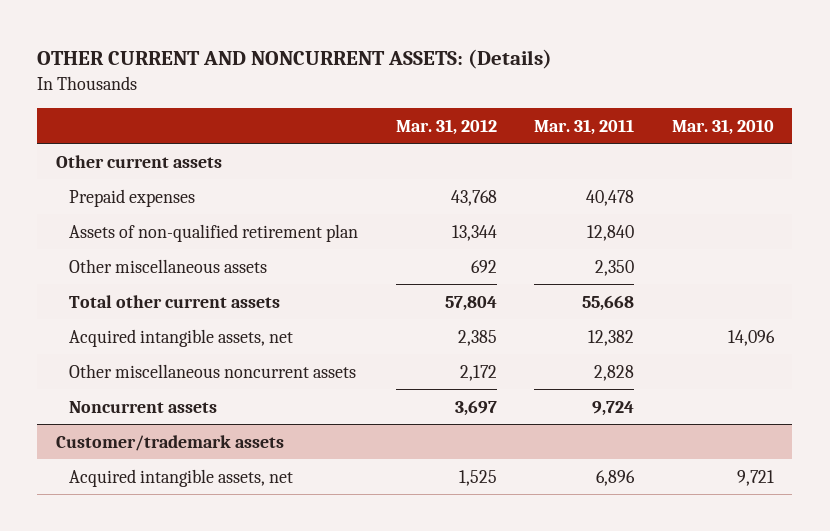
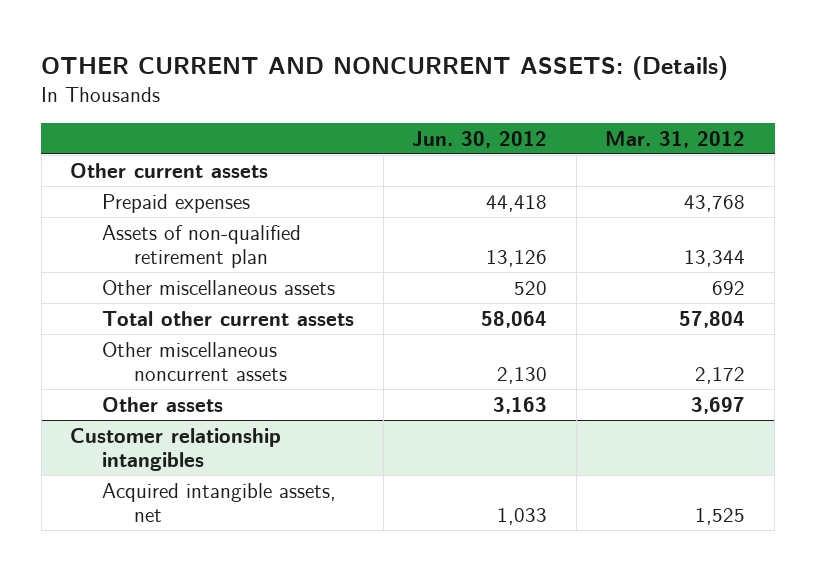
[534,118,635,135] Mar. 31, 2011 -> none
[671,118,774,135] Mar. 31, 2010 -> none
none -> [412,130,548,148] Jun. 30, 2012
[69,328,294,347] Acquired intangible assets, net -> none
[55,434,284,451] Customer/trademark assets -> none
[69,400,218,413] Noncurrent assets -> [102,396,224,412] Other assets
none -> [70,427,282,472] Customer relationship intangibles

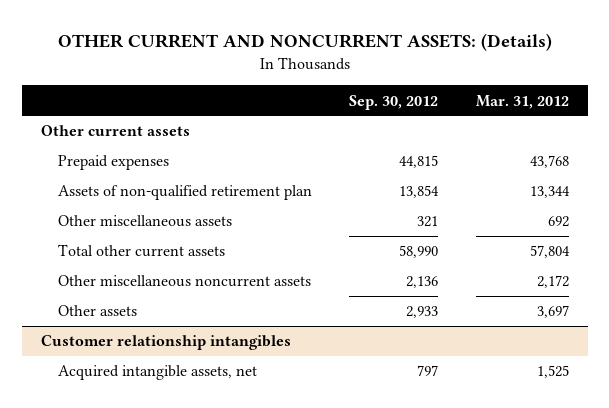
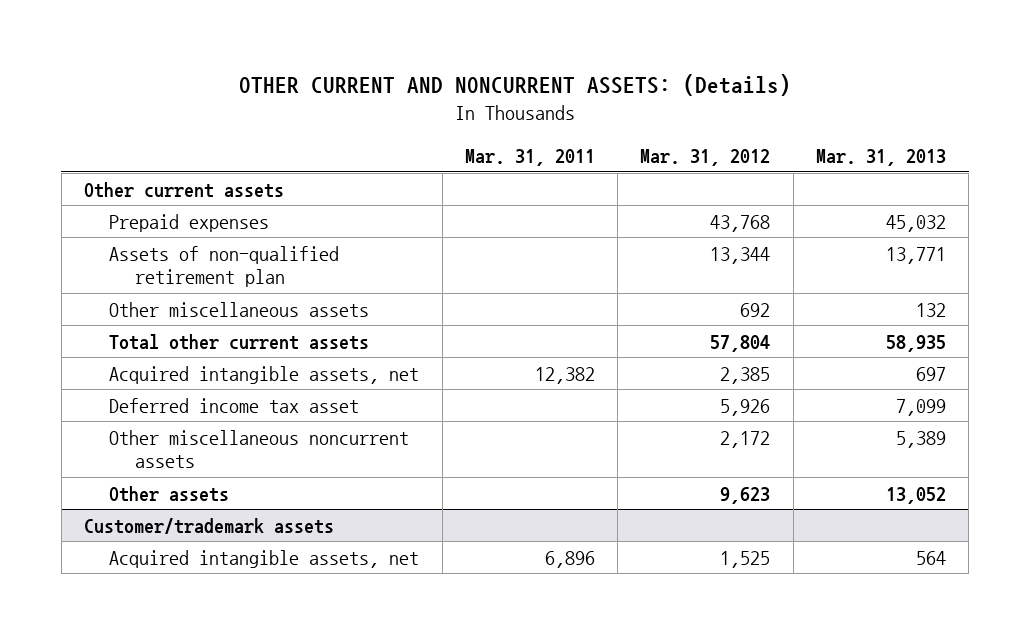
[349,94,439,110] Sep. 30, 2012 -> none
none -> [464,149,595,167] Mar. 31, 2011
none -> [815,149,946,167] Mar. 31, 2013
none -> [109,365,420,384] Acquired intangible assets, net
none -> [109,397,360,413] Deferred income tax asset
[40,335,291,351] Customer relationship intangibles -> none
[536,305,569,319] 3,697 -> [720,486,771,504] 9,623
none -> [83,517,334,534] Customer/trademark assets

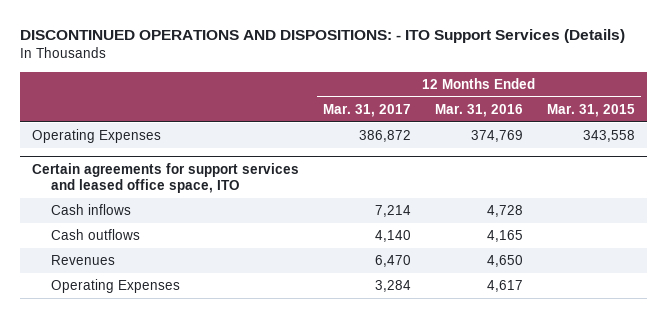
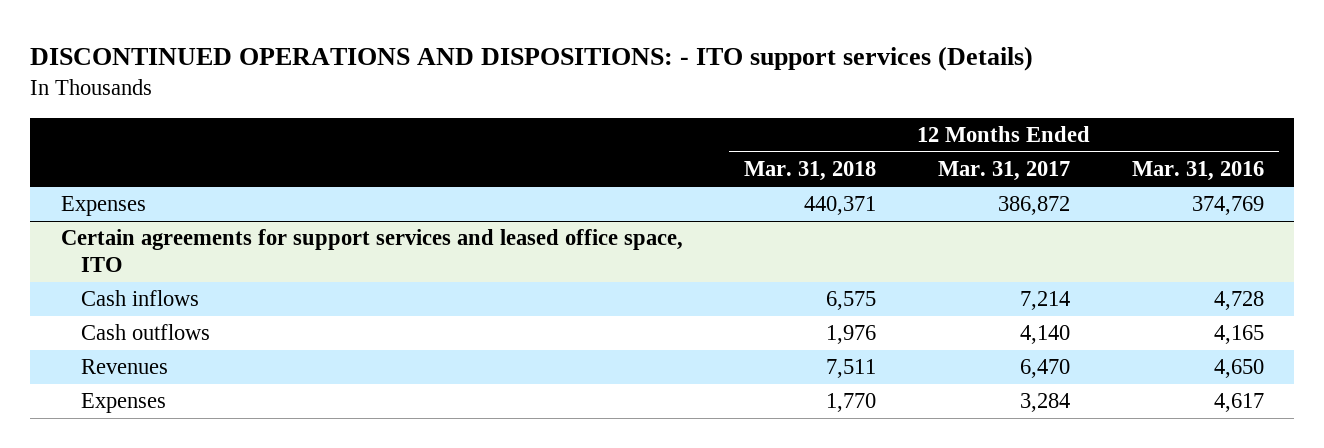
[19,29,625,44] DISCONTINUED OPERATIONS AND DISPOSITIONS: - ITO Support Services (Details) -> [29,45,1033,71] DISCONTINUED OPERATIONS AND DISPOSITIONS: - ITO support services (Details)
[546,103,635,117] Mar. 31, 2015 -> none
none -> [744,161,877,182] Mar. 31, 2018
[31,129,161,144] Operating Expenses -> [60,196,146,217] Expenses
[51,279,181,294] Operating Expenses -> [81,393,167,414] Expenses

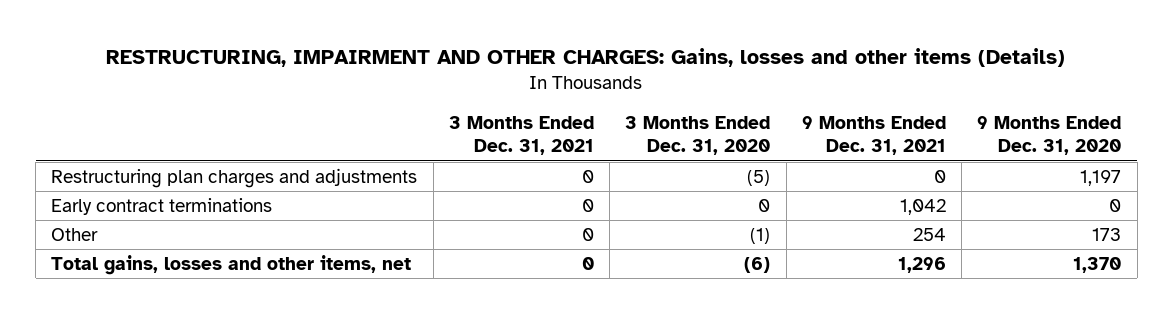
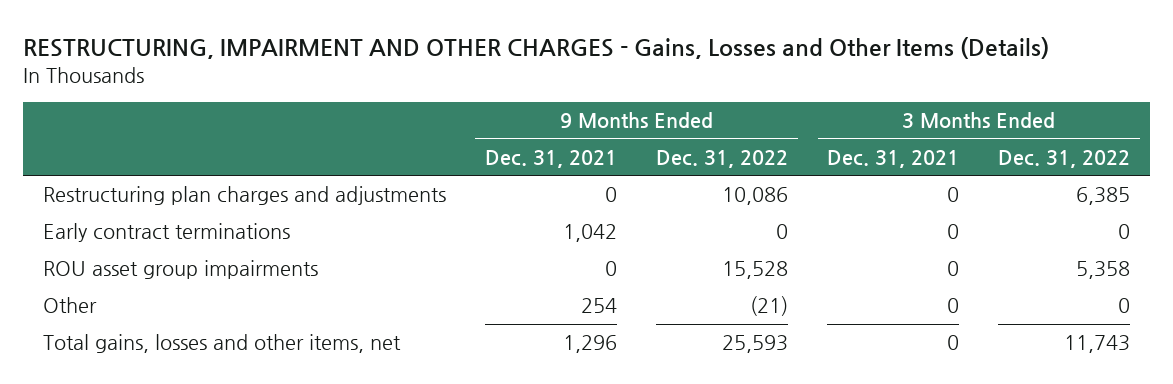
[106,48,1066,68] RESTRUCTURING, IMPAIRMENT AND OTHER CHARGES: Gains, losses and other items (Details) -> [23,36,1050,59] RESTRUCTURING, IMPAIRMENT AND OTHER CHARGES - Gains, Losses and Other Items (Details)
[625,115,771,156] 3 Months Ended Dec. 31, 2020 -> none
[977,115,1122,156] 9 Months Ended Dec. 31, 2020 -> none
none -> [656,149,789,168] Dec. 31, 2022
none -> [998,149,1131,168] Dec. 31, 2022
none -> [42,260,318,280] ROU asset group impairments

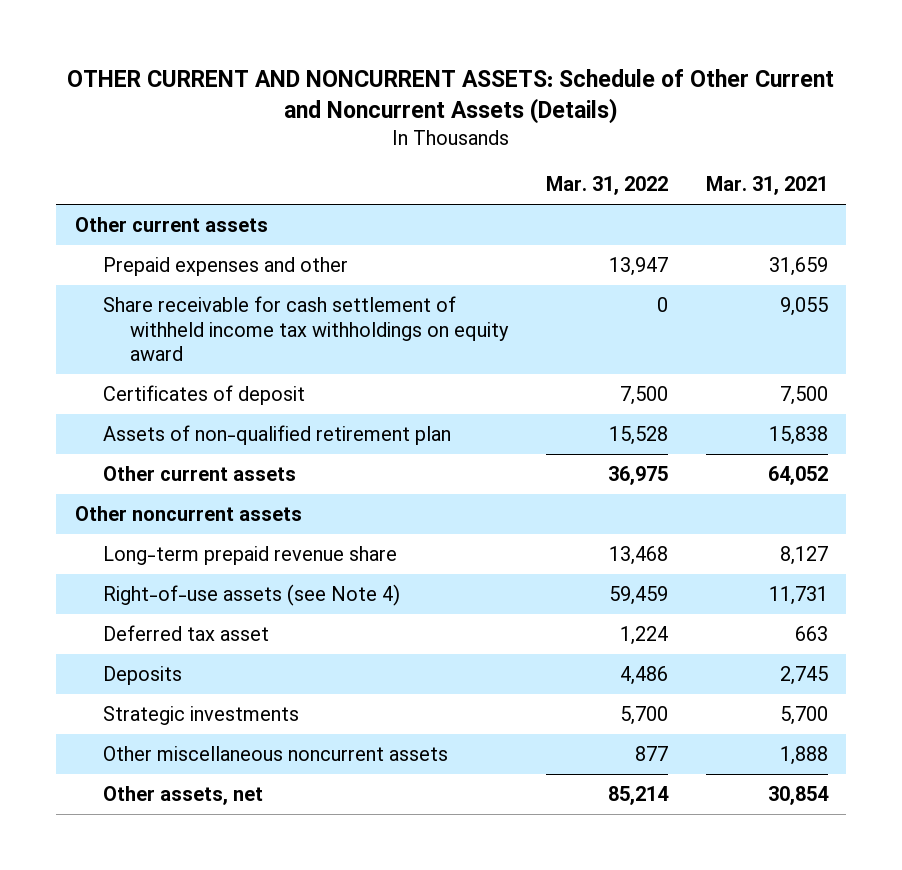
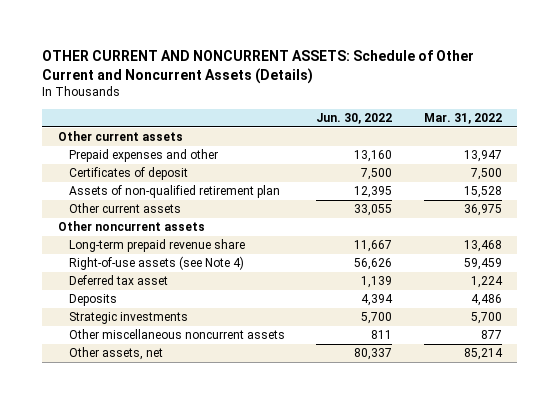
[705,176,828,196] Mar. 31, 2021 -> none
none -> [316,112,393,124] Jun. 30, 2022
[102,295,510,362] Share receivable for cash settlement of withheld income tax withholdings on equity award -> none

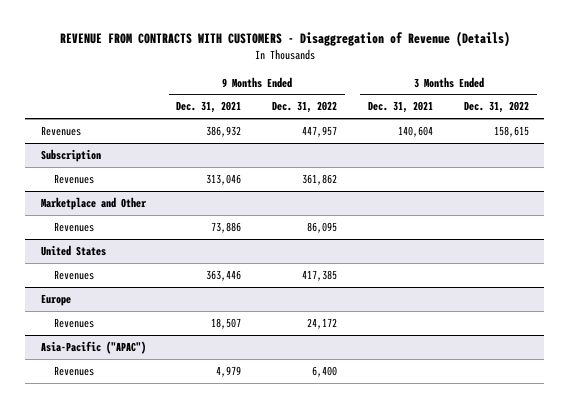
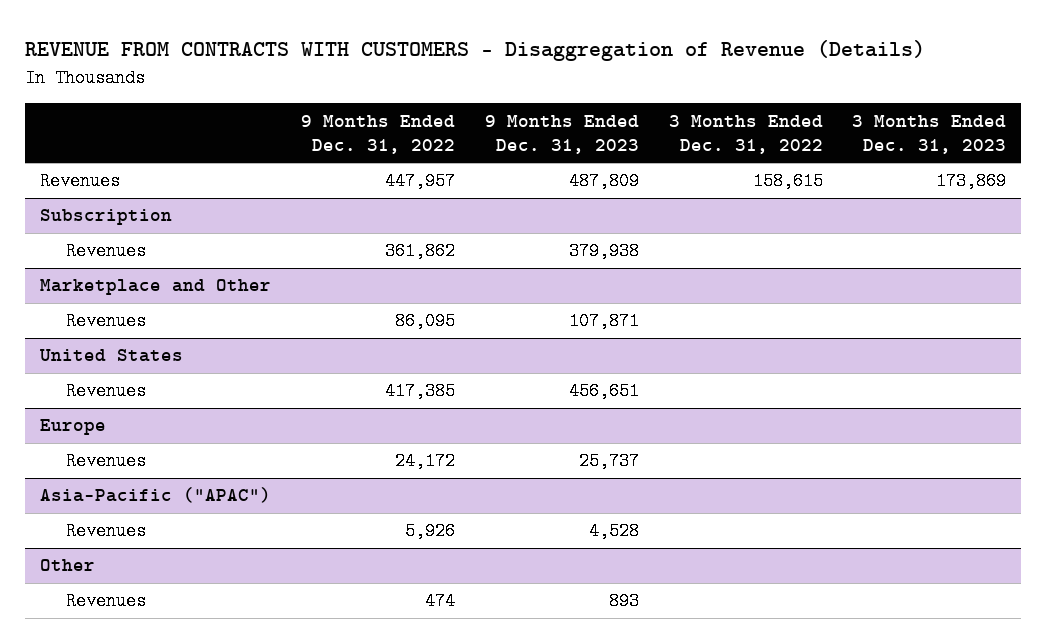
[176,101,242,114] Dec. 31, 2021 -> none
[368,101,434,114] Dec. 31, 2021 -> none
none -> [484,114,639,155] 9 Months Ended Dec. 31, 2023
none -> [852,114,1007,155] 3 Months Ended Dec. 31, 2023
[312,365,338,377] 6,400 -> [404,522,455,541] 5,926
none -> [40,559,96,572] Other
none -> [66,592,147,611] Revenues

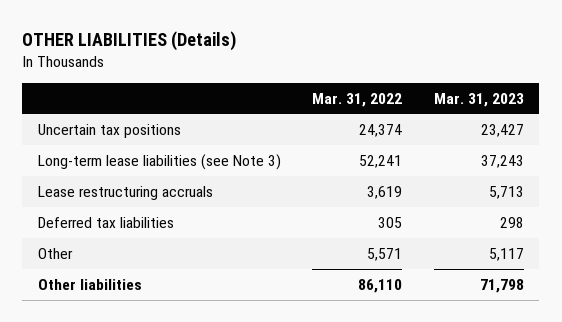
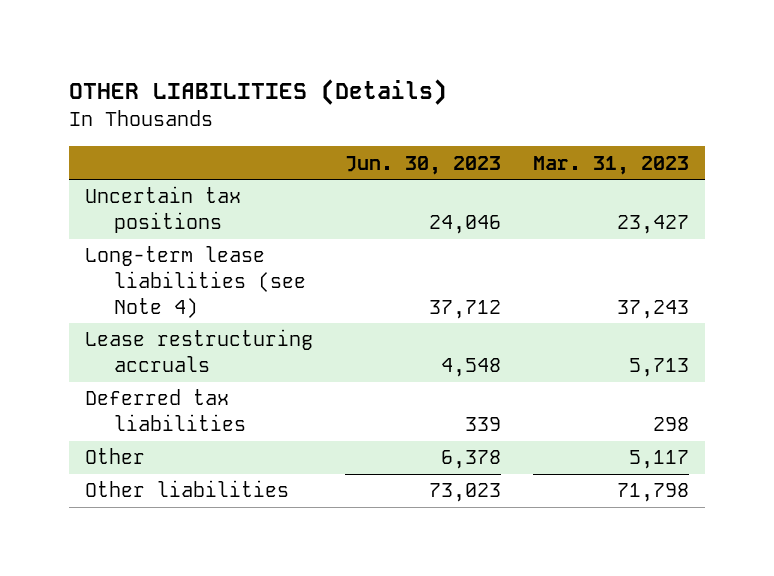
[312,92,403,107] Mar. 31, 2022 -> none
none -> [344,155,501,175] Jun. 30, 2023
[37,153,281,170] Long-term lease liabilities (see Note 3) -> [84,246,306,318] Long-term lease liabilities (see Note 4)

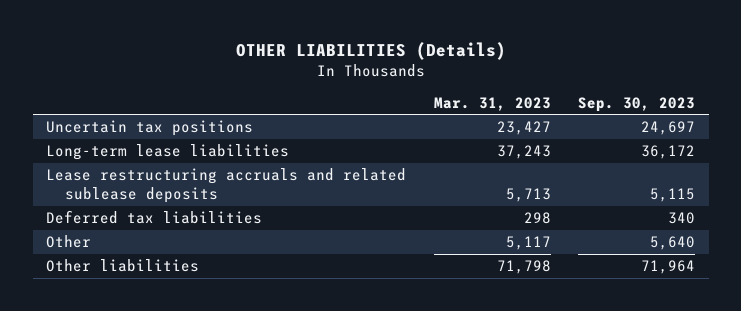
[344,155,501,175] Jun. 30, 2023 -> none
none -> [578,96,696,112] Sep. 30, 2023
[84,246,306,318] Long-term lease liabilities (see Note 4) -> [46,144,290,161] Long-term lease liabilities
[84,329,313,373] Lease restructuring accruals -> [46,168,407,204] Lease restructuring accruals and related sublease deposits

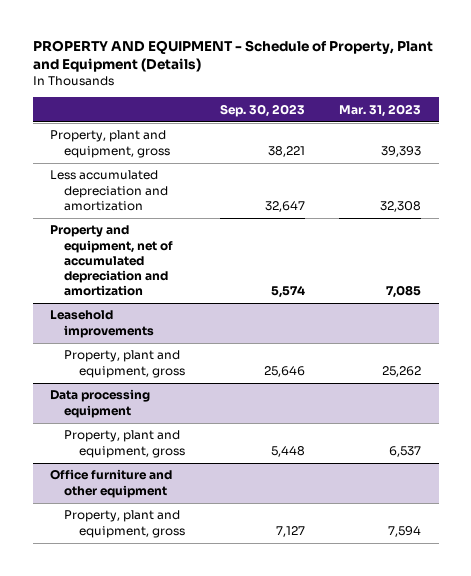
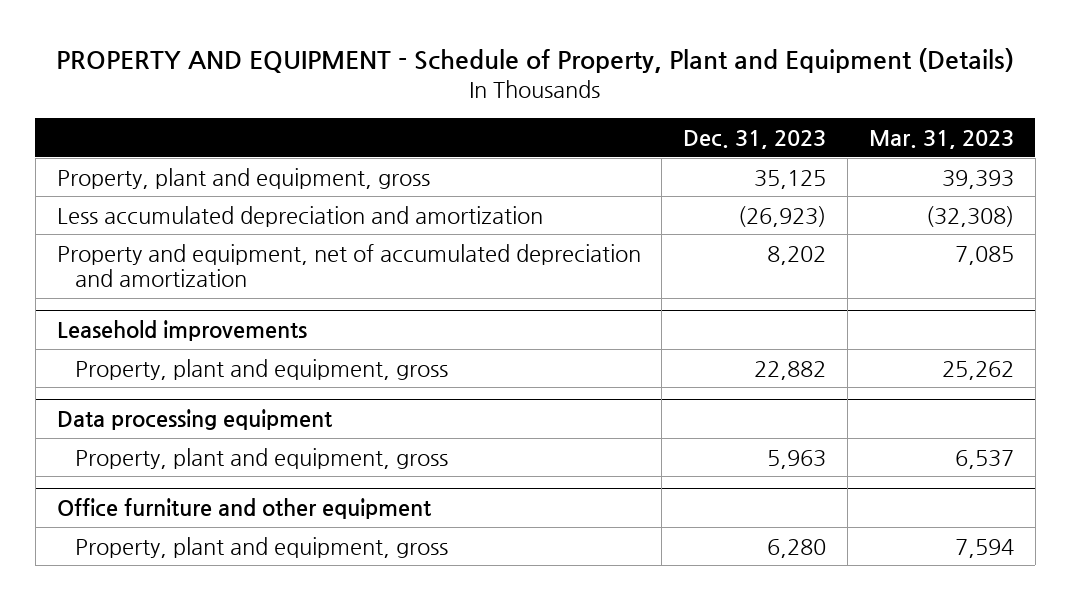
[219,103,305,117] Sep. 30, 2023 -> none
none -> [683,129,827,149] Dec. 31, 2023
[380,200,422,212] 32,308 -> [925,205,1014,227] (32,308)

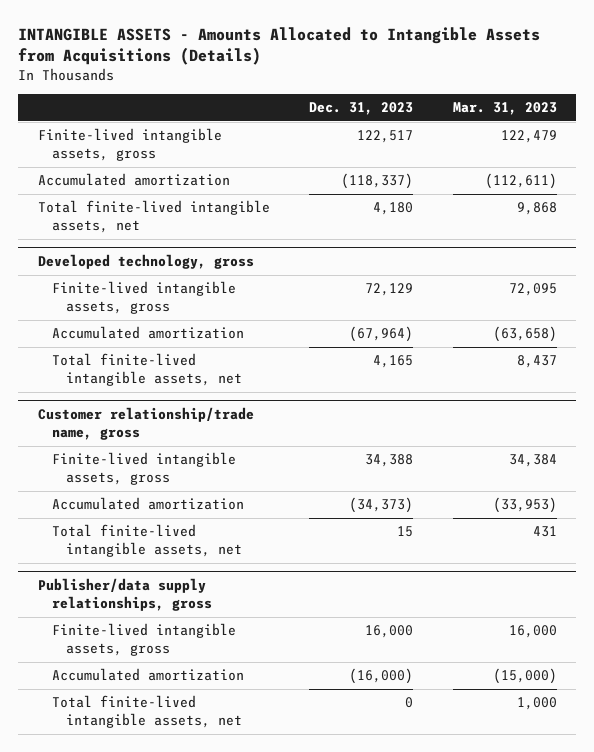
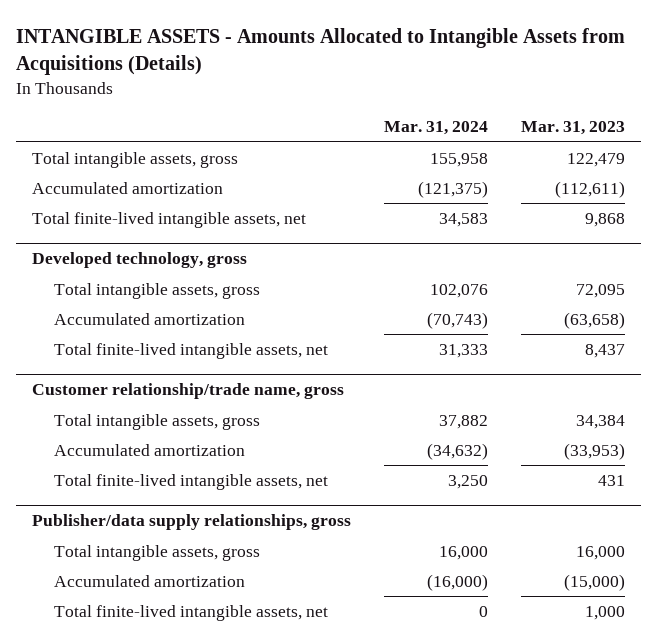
[309,102,414,116] Dec. 31, 2023 -> none
none -> [384,121,489,136] Mar. 31, 2024
[37,128,222,162] Finite-lived intangible assets, gross -> [32,151,239,168] Total intangible assets, gross
[51,281,236,315] Finite-lived intangible assets, gross -> [54,282,261,299] Total intangible assets, gross
[51,452,236,486] Finite-lived intangible assets, gross -> [54,413,261,430] Total intangible assets, gross
[51,623,236,657] Finite-lived intangible assets, gross -> [54,544,261,561] Total intangible assets, gross

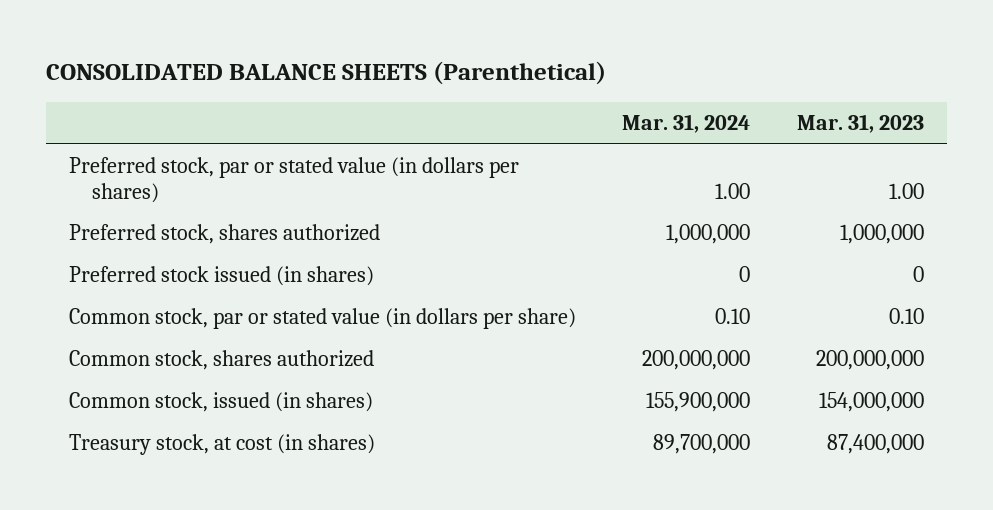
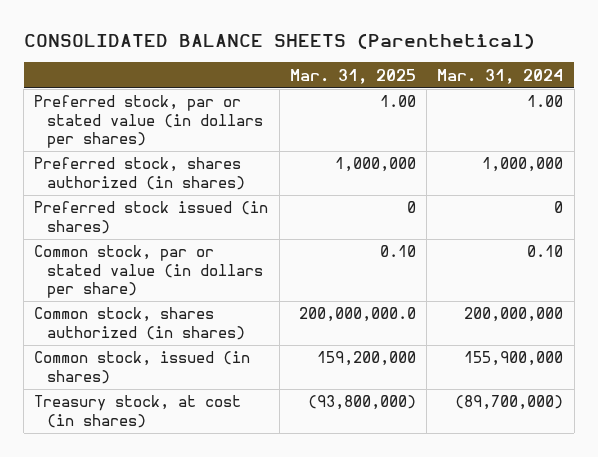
[796,114,924,134] Mar. 31, 2023 -> none
none -> [289,68,416,84] Mar. 31, 2025
[69,224,381,245] Preferred stock, shares authorized -> [34,157,246,190] Preferred stock, shares authorized (in shares)
[69,350,375,371] Common stock, shares authorized -> [34,307,246,340] Common stock, shares authorized (in shares)
[653,434,751,455] 89,700,000 -> [455,395,564,411] (89,700,000)

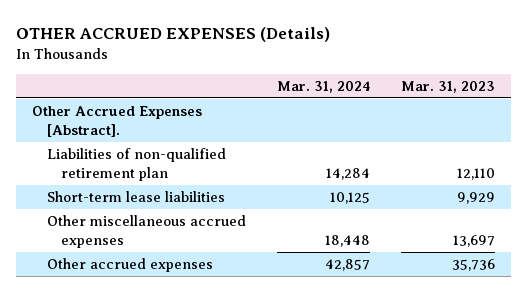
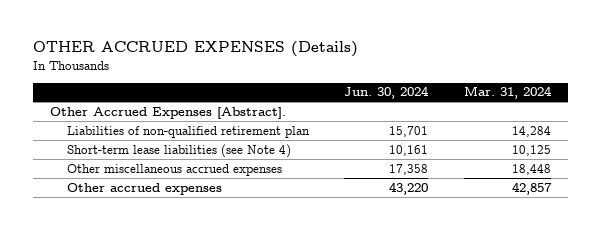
[401,80,496,93] Mar. 31, 2023 -> none
none -> [344,86,430,100] Jun. 30, 2024
[46,191,225,203] Short-term lease liabilities -> [67,143,292,158] Short-term lease liabilities (see Note 4)

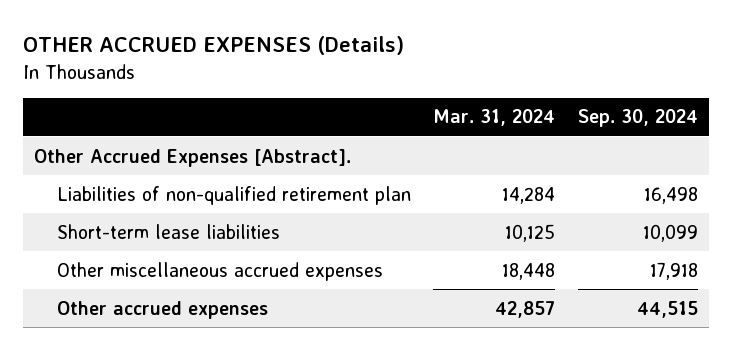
[344,86,430,100] Jun. 30, 2024 -> none
none -> [577,109,698,128] Sep. 30, 2024
[67,143,292,158] Short-term lease liabilities (see Note 4) -> [57,223,281,239] Short-term lease liabilities

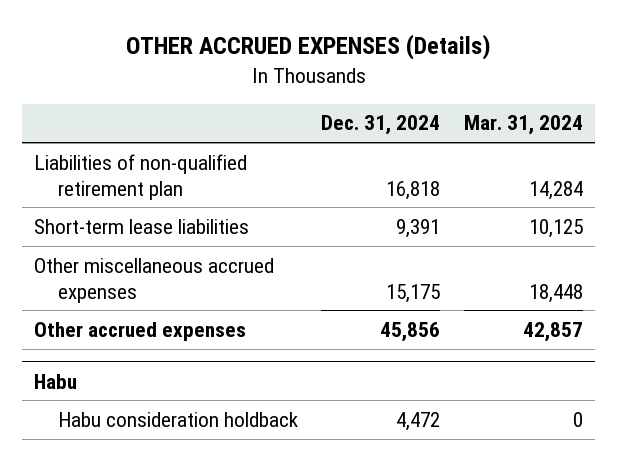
[577,109,698,128] Sep. 30, 2024 -> none
none -> [321,115,441,136] Dec. 31, 2024
[33,148,351,167] Other Accrued Expenses [Abstract]. -> none
none -> [33,373,77,389] Habu
none -> [57,411,298,427] Habu consideration holdback

